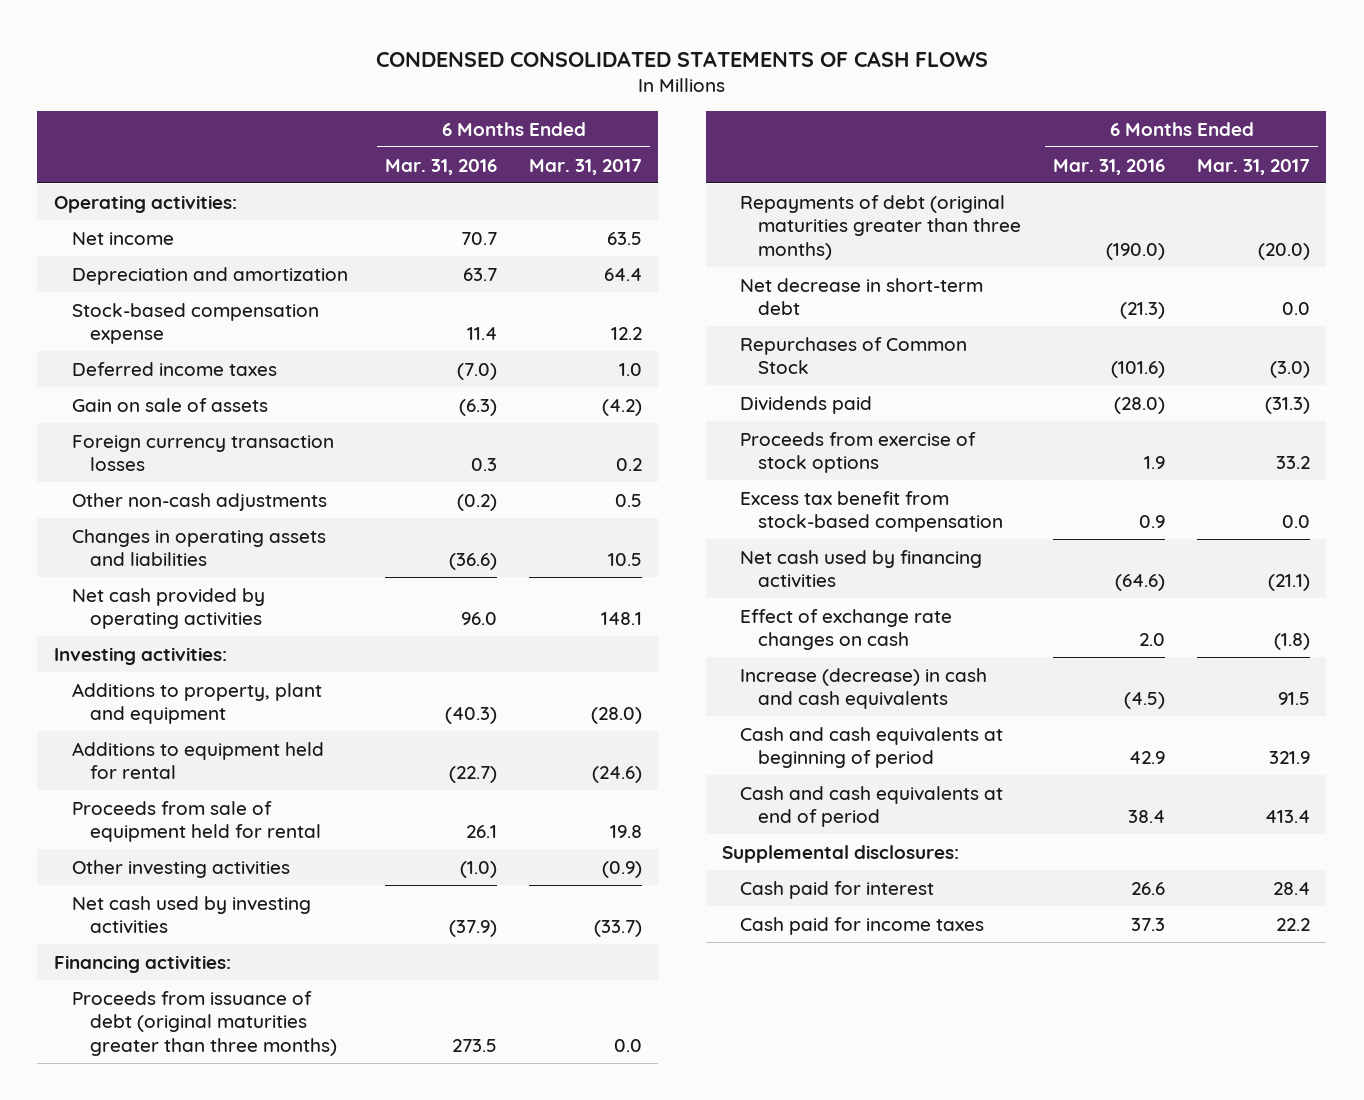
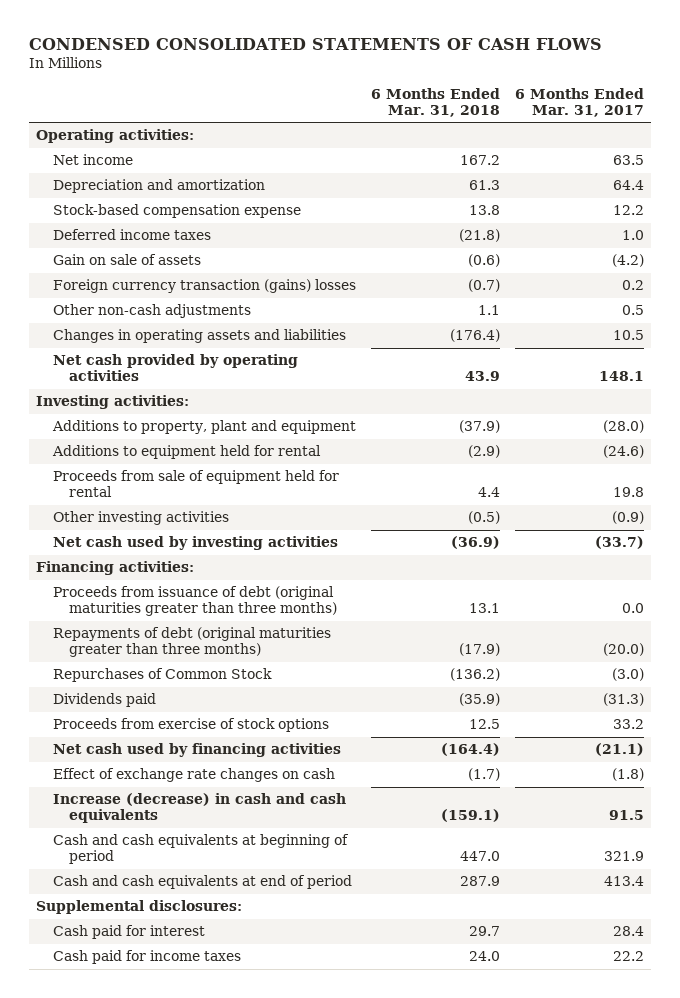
[385,158,498,175] Mar. 31, 2016 -> none
none -> [370,87,500,118] 6 Months Ended Mar. 31, 2018
[71,434,334,472] Foreign currency transaction losses -> [52,279,356,294] Foreign currency transaction (gains) losses
[739,277,983,316] Net decrease in short-term debt -> none
[739,490,1003,533] Excess tax benefit from stock-based compensation -> none

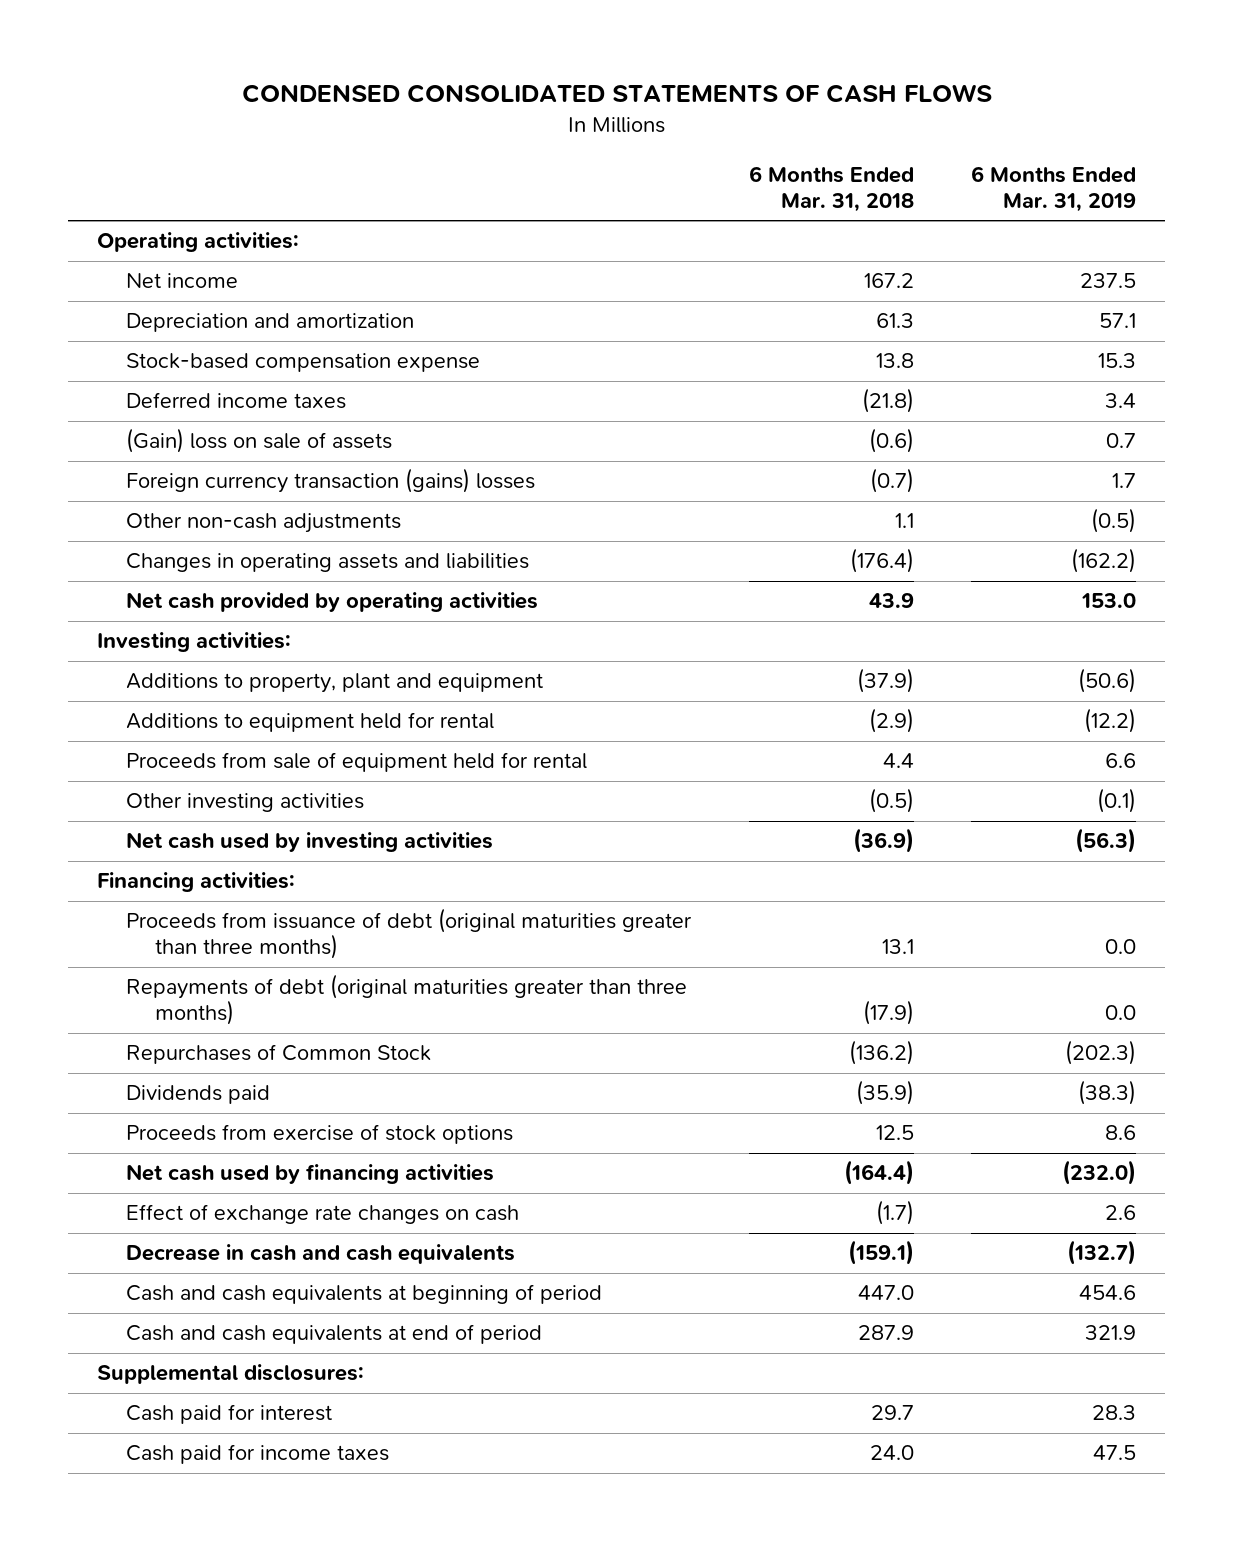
[514,87,644,118] 6 Months Ended Mar. 31, 2017 -> none
none -> [971,165,1137,212] 6 Months Ended Mar. 31, 2019
[52,254,201,266] Gain on sale of assets -> [125,428,392,454] (Gain) loss on sale of assets
[52,793,346,824] Increase (decrease) in cash and cash equivalents -> [125,1244,515,1265] Decrease in cash and cash equivalents

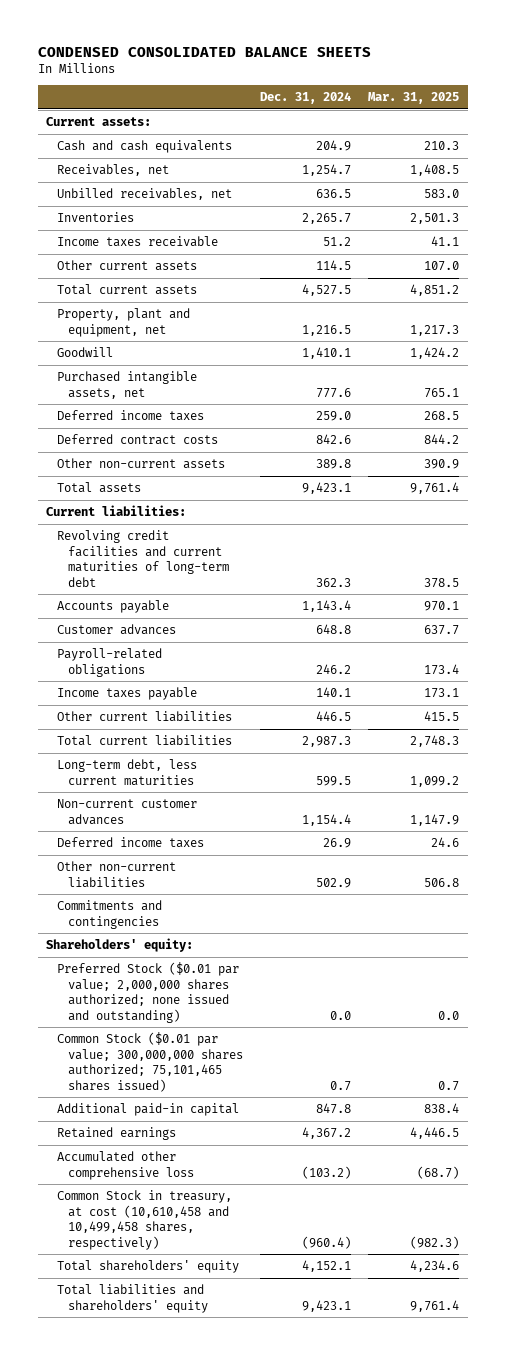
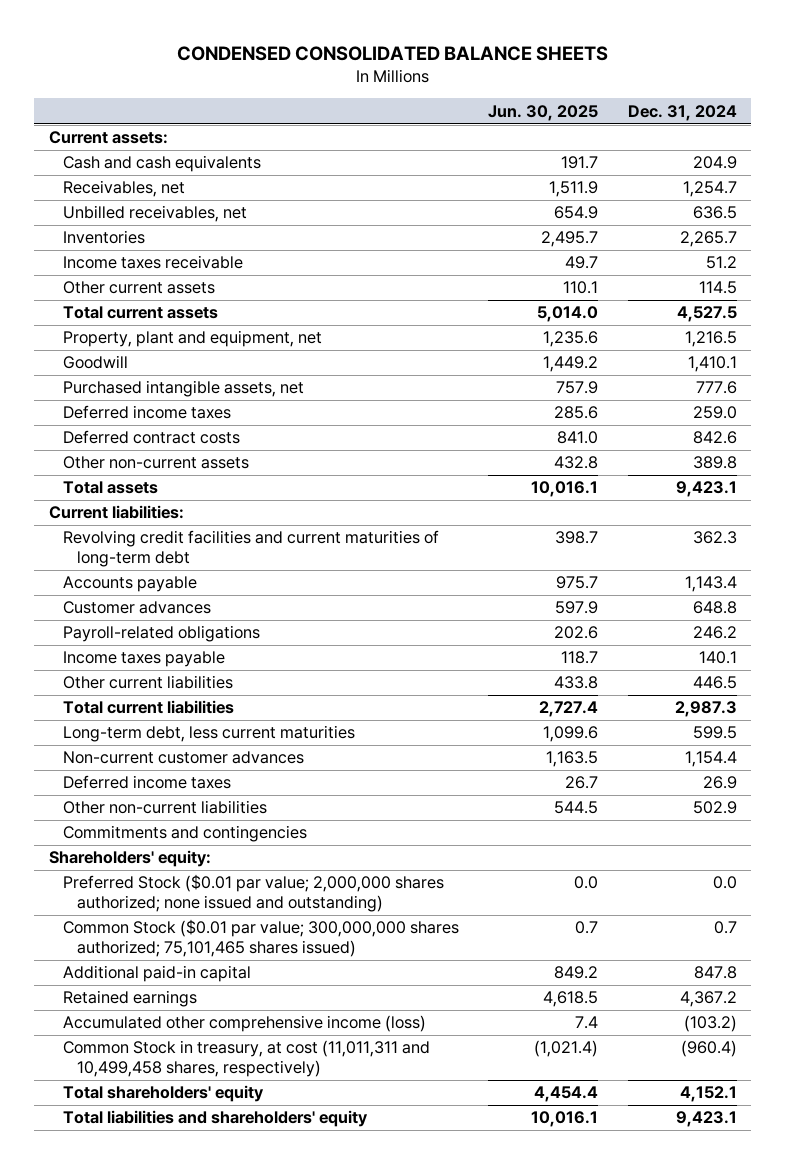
[368,92,460,105] Mar. 31, 2025 -> none
none -> [488,104,599,121] Jun. 30, 2025
[57,1151,195,1180] Accumulated other comprehensive loss -> [63,1015,427,1033] Accumulated other comprehensive income (loss)
[57,1190,233,1250] Common Stock in treasury, at cost (10,610,458 and 10,499,458 shares, respectively) -> [63,1040,431,1077] Common Stock in treasury, at cost (11,011,311 and 10,499,458 shares, respectively)

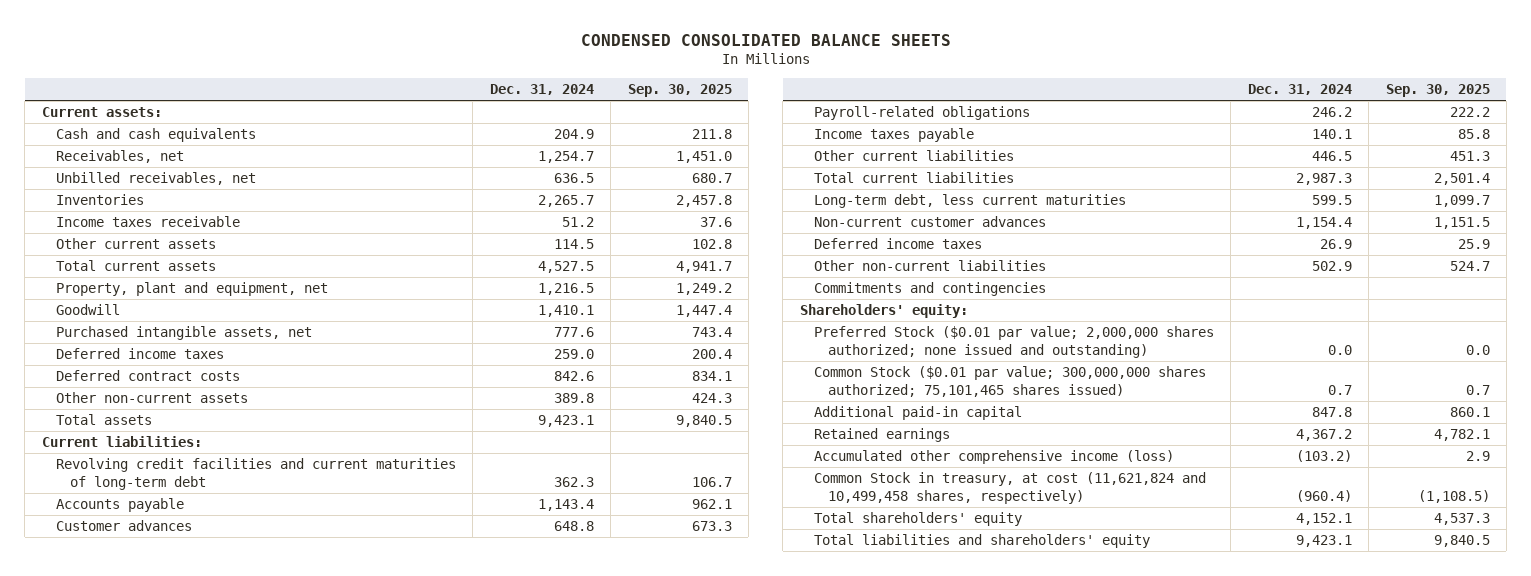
[488,104,599,121] Jun. 30, 2025 -> none
none -> [627,84,732,98] Sep. 30, 2025
[63,1040,431,1077] Common Stock in treasury, at cost (11,011,311 and 10,499,458 shares, respectively) -> [813,472,1206,504] Common Stock in treasury, at cost (11,621,824 and 10,499,458 shares, respectively)

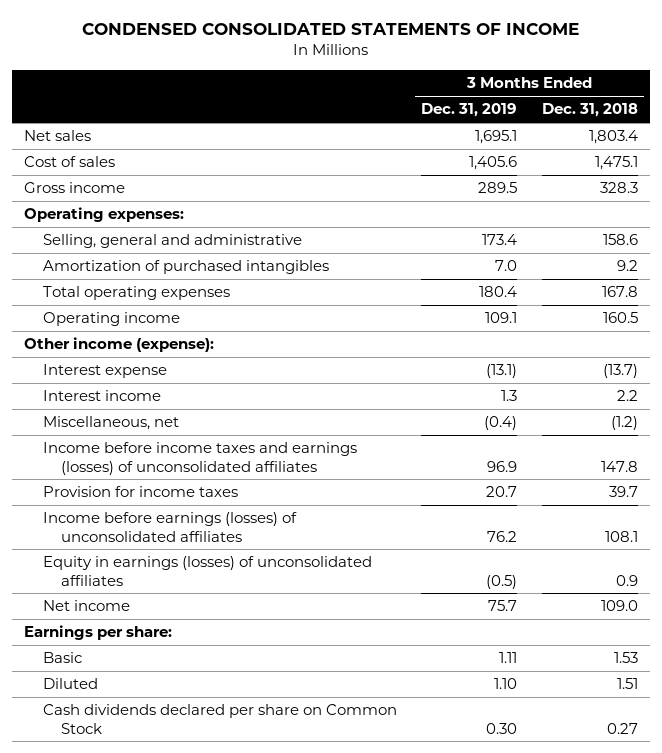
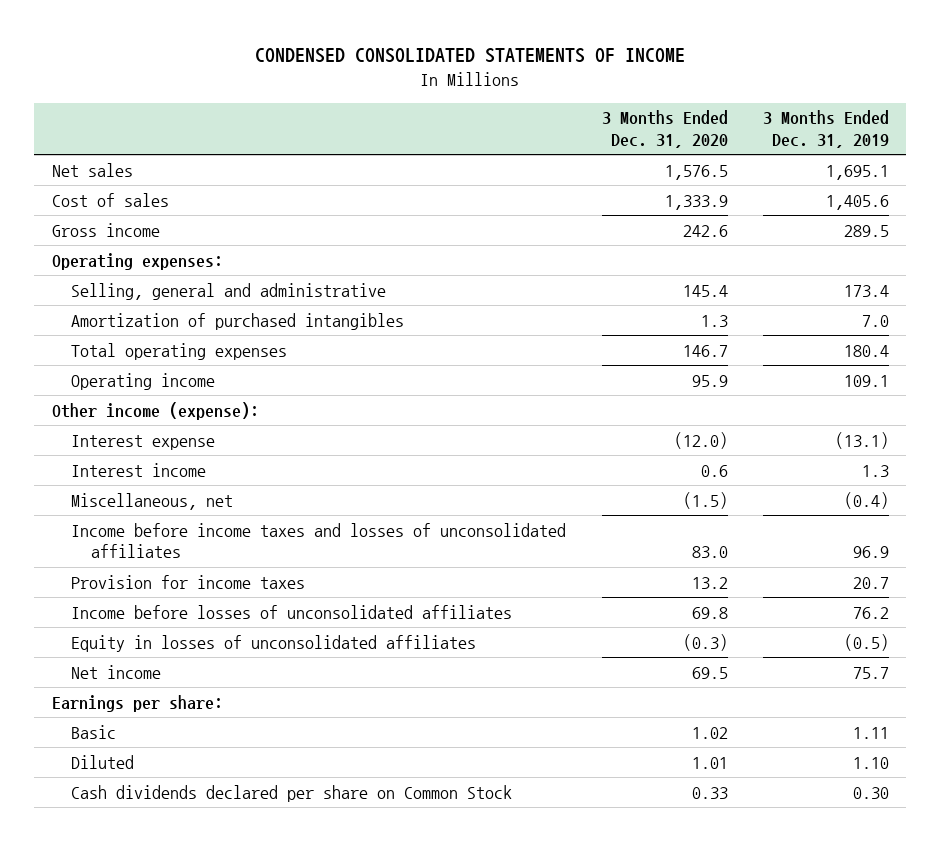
[541,103,638,118] Dec. 31, 2018 -> none
none -> [601,110,728,148] 3 Months Ended Dec. 31, 2020
[42,442,357,475] Income before income taxes and earnings (losses) of unconsolidated affiliates -> [71,522,567,559] Income before income taxes and losses of unconsolidated affiliates
[42,512,297,542] Income before earnings (losses) of unconsolidated affiliates -> [71,604,513,619] Income before losses of unconsolidated affiliates
[42,556,372,586] Equity in earnings (losses) of unconsolidated affiliates -> [71,634,477,652] Equity in losses of unconsolidated affiliates

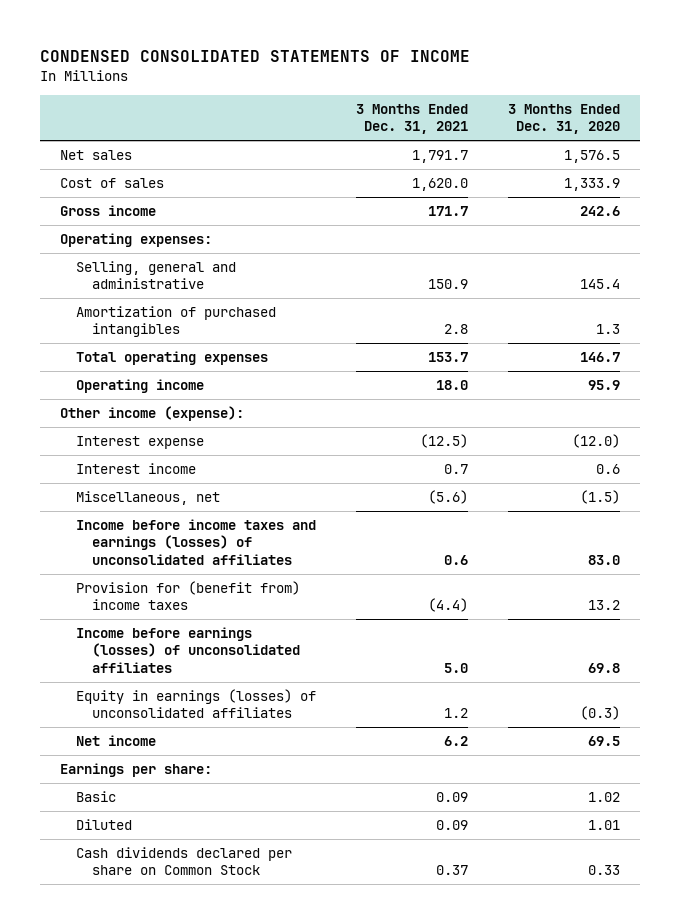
[762,110,889,148] 3 Months Ended Dec. 31, 2019 -> none
none -> [356,103,469,135] 3 Months Ended Dec. 31, 2021
[71,522,567,559] Income before income taxes and losses of unconsolidated affiliates -> [76,518,317,565] Income before income taxes and earnings (losses) of unconsolidated affiliates
[71,574,306,589] Provision for income taxes -> [76,580,301,611] Provision for (benefit from) income taxes
[71,604,513,619] Income before losses of unconsolidated affiliates -> [76,626,301,673] Income before earnings (losses) of unconsolidated affiliates
[71,634,477,652] Equity in losses of unconsolidated affiliates -> [76,688,317,719] Equity in earnings (losses) of unconsolidated affiliates

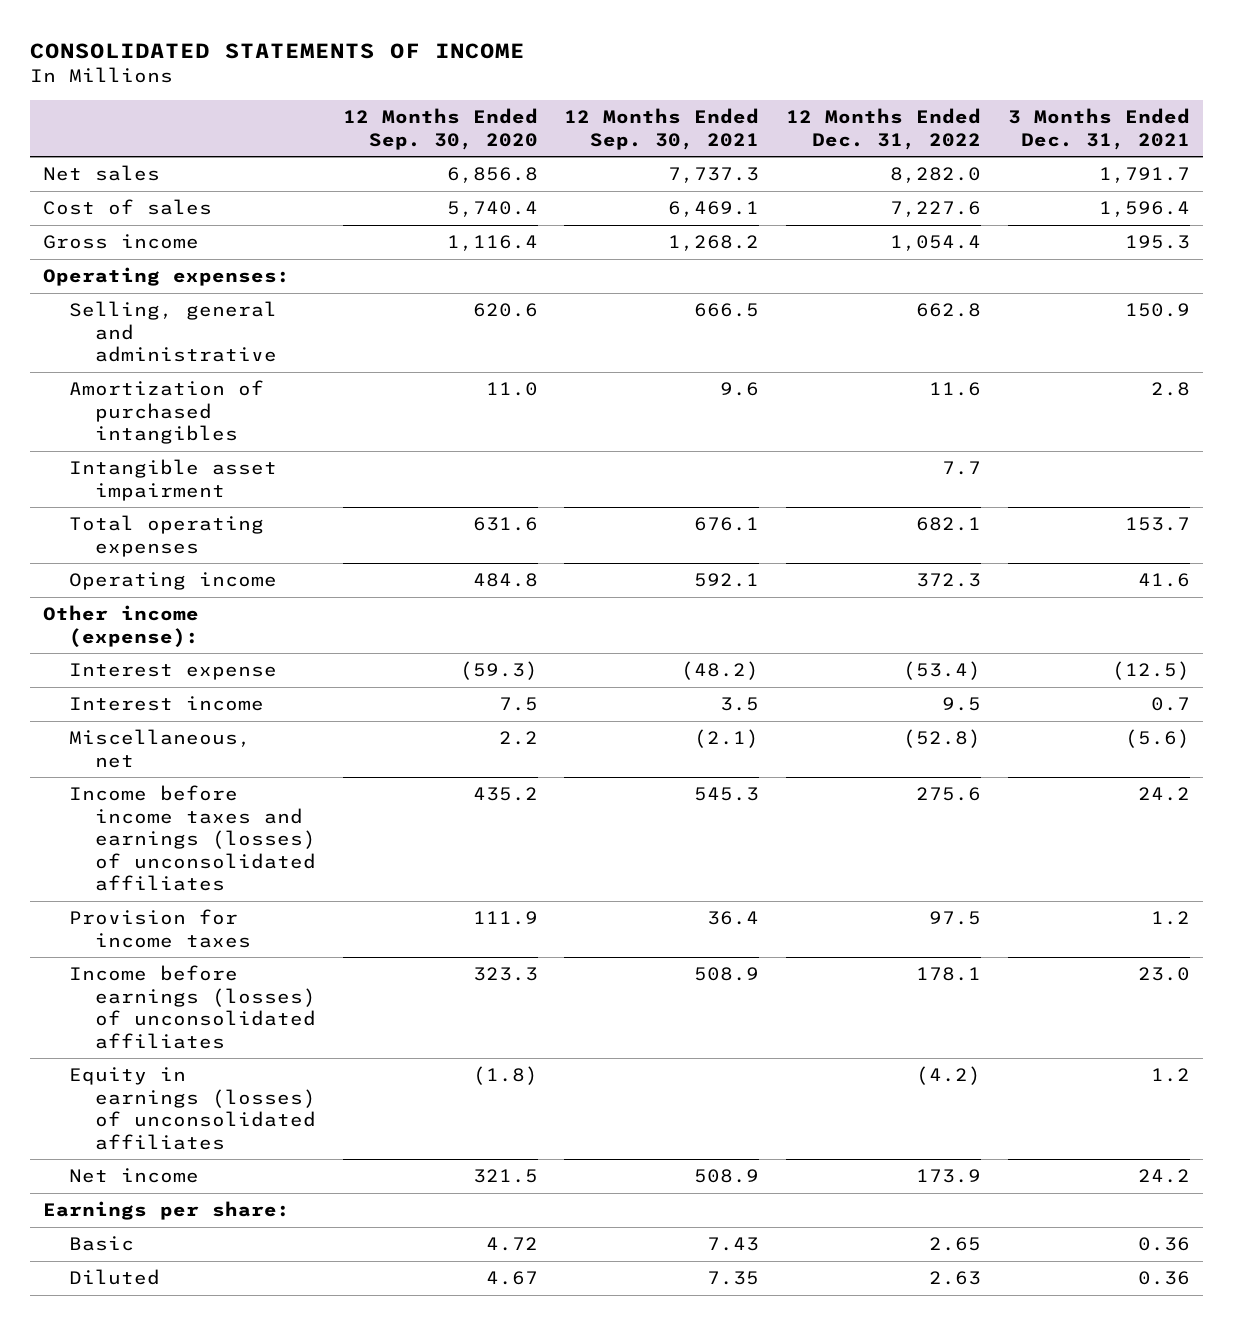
[40,49,471,62] CONDENSED CONSOLIDATED STATEMENTS OF INCOME -> [29,42,525,59] CONSOLIDATED STATEMENTS OF INCOME
[508,103,621,135] 3 Months Ended Dec. 31, 2020 -> none
none -> [342,108,538,150] 12 Months Ended Sep. 30, 2020
none -> [564,108,760,150] 12 Months Ended Sep. 30, 2021
none -> [786,108,982,150] 12 Months Ended Dec. 31, 2022
[412,177,469,191] 1,620.0 -> [1098,201,1190,218] 1,596.4
[428,205,469,216] 171.7 -> [1124,235,1190,250] 195.3
none -> [68,459,277,501] Intangible asset impairment
[436,379,469,390] 18.0 -> [1137,573,1190,588] 41.6
[444,554,469,565] 0.6 -> [1137,787,1190,802] 24.2
[76,580,301,611] Provision for (benefit from) income taxes -> [68,909,251,948] Provision for income taxes
[428,598,469,613] (4.4) -> [1150,911,1190,926] 1.2
[444,662,469,673] 5.0 -> [1137,967,1190,982] 23.0
[444,735,469,746] 6.2 -> [1137,1169,1190,1184] 24.2
[76,846,293,876] Cash dividends declared per share on Common Stock -> none
[436,791,469,802] 0.09 -> [1137,1237,1190,1252] 0.36
[436,819,469,830] 0.09 -> [1137,1271,1190,1286] 0.36

